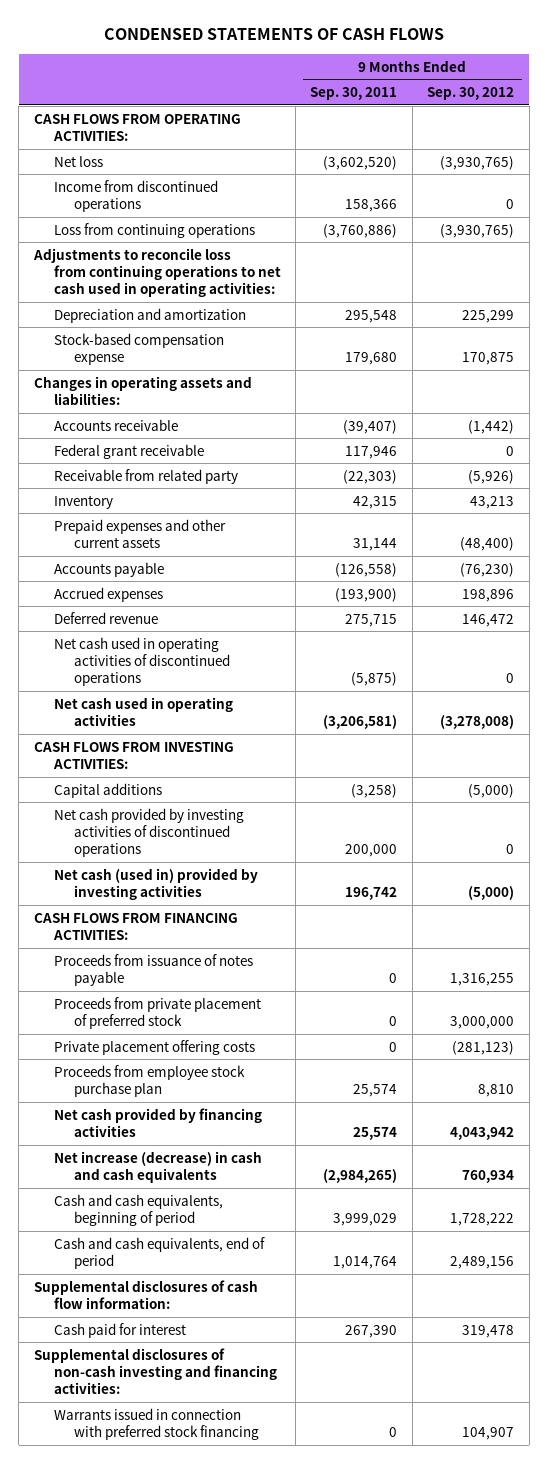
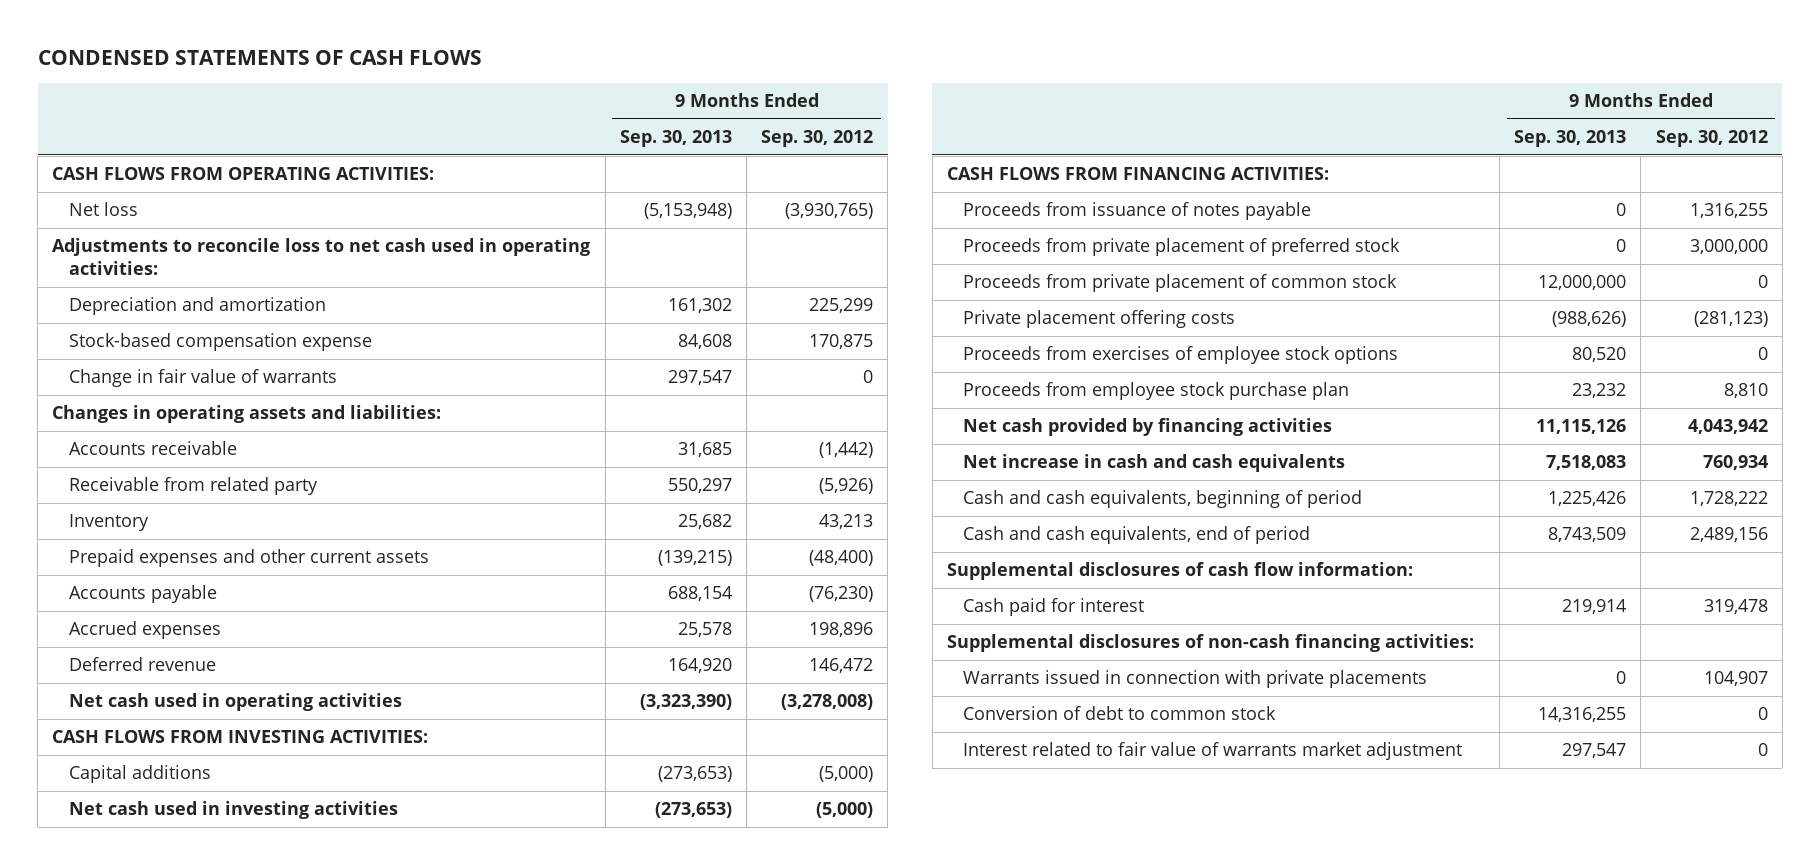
[310,86,398,100] Sep. 30, 2011 -> none
none -> [619,130,732,148] Sep. 30, 2013
[53,179,218,212] Income from discontinued operations -> none
[53,222,255,238] Loss from continuing operations -> none
[32,247,281,298] Adjustments to reconcile loss from continuing operations to net cash used in operating activities: -> [52,238,591,275] Adjustments to reconcile loss to net cash used in operating activities:
none -> [68,369,337,388] Change in fair value of warrants
[53,443,204,459] Federal grant receivable -> none
[53,636,230,687] Net cash used in operating activities of discontinued operations -> none
[53,807,244,858] Net cash provided by investing activities of discontinued operations -> none
[53,867,258,900] Net cash (used in) provided by investing activities -> [68,801,398,820] Net cash used in investing activities
none -> [963,274,1398,293] Proceeds from private placement of common stock
none -> [963,346,1399,365] Proceeds from exercises of employee stock options
[53,1150,262,1183] Net increase (decrease) in cash and cash equivalents -> [963,454,1346,473] Net increase in cash and cash equivalents
[33,1347,277,1395] Supplemental disclosures of non-cash investing and financing activities: -> [946,634,1474,653] Supplemental disclosures of non-cash financing activities:
[53,1407,259,1440] Warrants issued in connection with preferred stock financing -> [963,670,1428,689] Warrants issued in connection with private placements
none -> [963,706,1277,721] Conversion of debt to common stock
none -> [963,742,1463,761] Interest related to fair value of warrants market adjustment

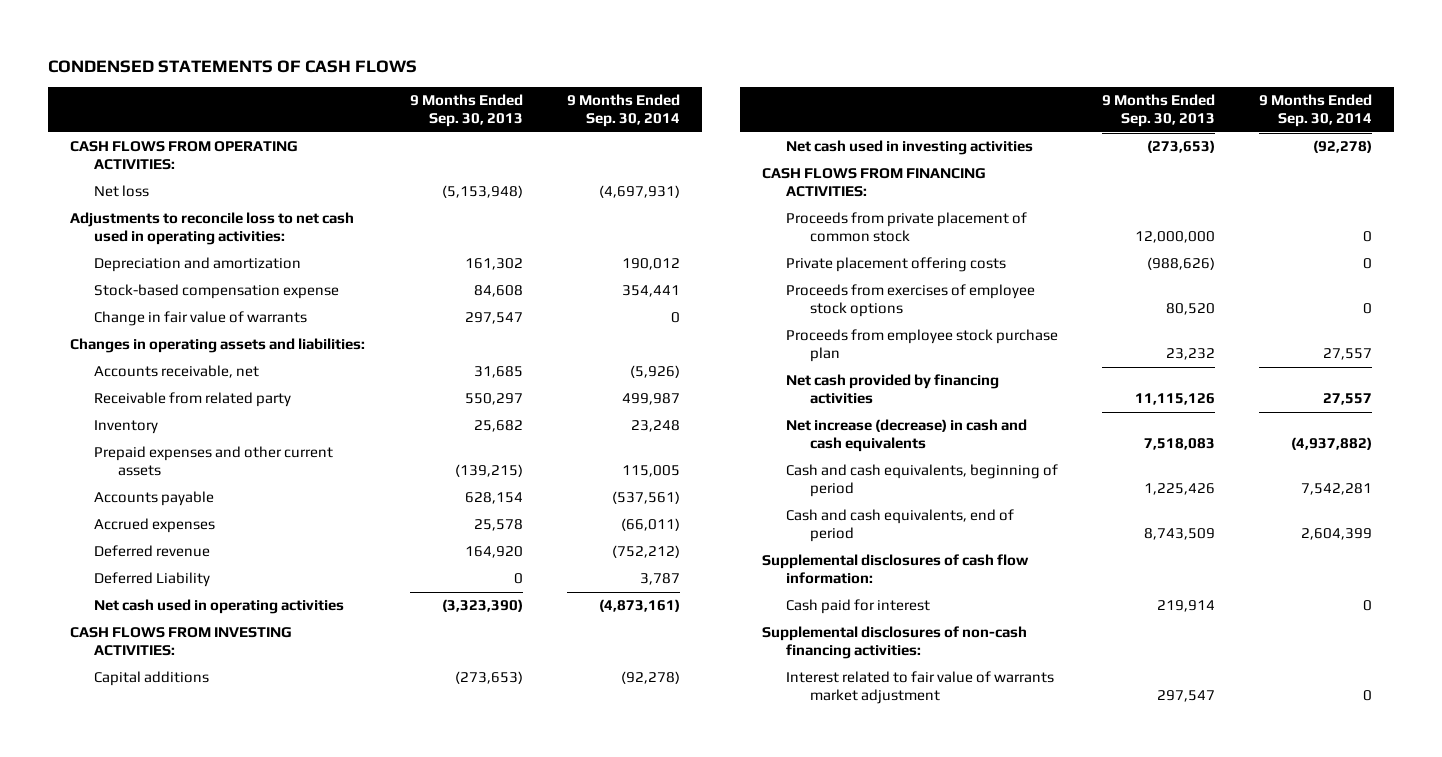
[761,130,874,148] Sep. 30, 2012 -> none
none -> [567,93,681,128] 9 Months Ended Sep. 30, 2014
[68,441,237,456] Accounts receivable -> [94,365,260,379] Accounts receivable, net
[667,586,732,602] 688,154 -> [465,492,524,505] 628,154
none -> [94,572,211,588] Deferred Liability
[963,202,1312,221] Proceeds from issuance of notes payable -> none
[963,238,1401,257] Proceeds from private placement of preferred stock -> none
[963,454,1346,473] Net increase in cash and cash equivalents -> [786,419,1028,453] Net increase (decrease) in cash and cash equivalents
[963,670,1428,689] Warrants issued in connection with private placements -> none
[963,706,1277,721] Conversion of debt to common stock -> none

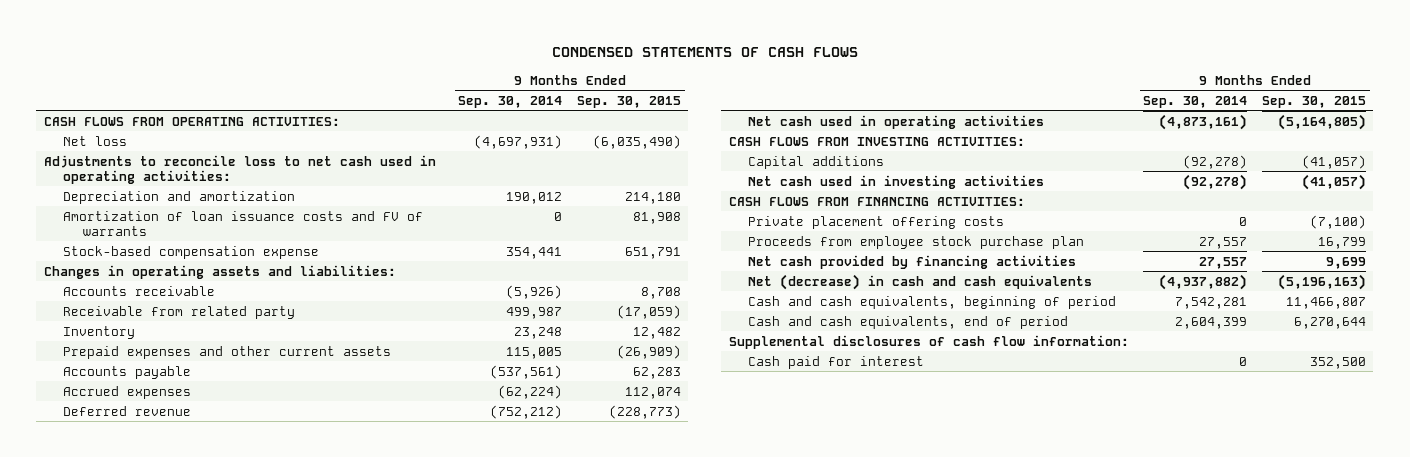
[410,93,524,128] 9 Months Ended Sep. 30, 2013 -> none
none -> [577,95,682,108] Sep. 30, 2015
none -> [63,210,424,236] Amortization of loan issuance costs and FV of warrants
[94,311,308,327] Change in fair value of warrants -> none
[94,365,260,379] Accounts receivable, net -> [63,285,216,296] Accounts receivable
[621,518,681,532] (66,011) -> [498,384,563,399] (62,224)
[94,572,211,588] Deferred Liability -> none
[786,212,1028,243] Proceeds from private placement of common stock -> none
[786,284,1036,318] Proceeds from exercises of employee stock options -> none
[786,419,1028,453] Net increase (decrease) in cash and cash equivalents -> [747,273,1092,290] Net (decrease) in cash and cash equivalents
[762,626,1028,660] Supplemental disclosures of non-cash financing activities: -> none
[786,671,1055,705] Interest related to fair value of warrants market adjustment -> none

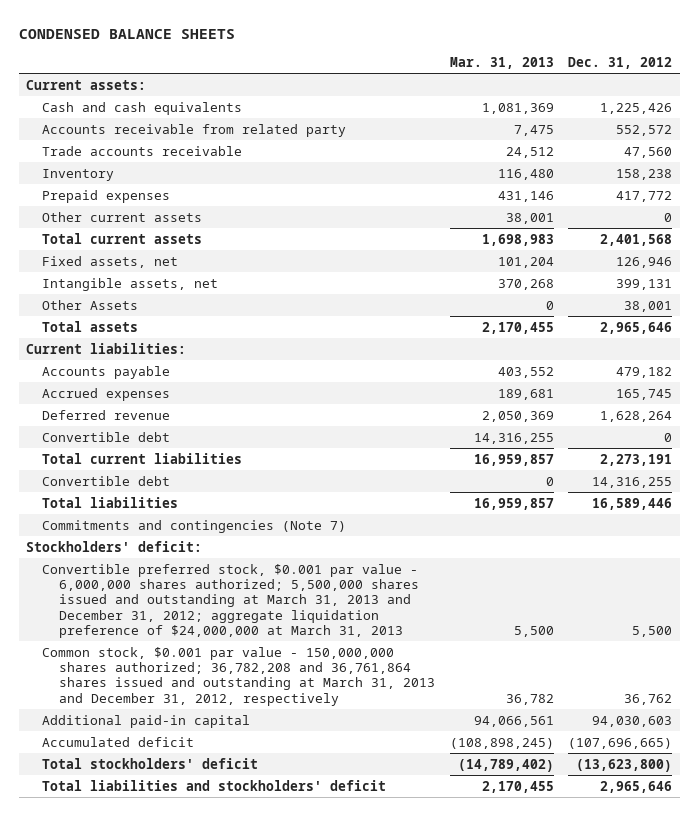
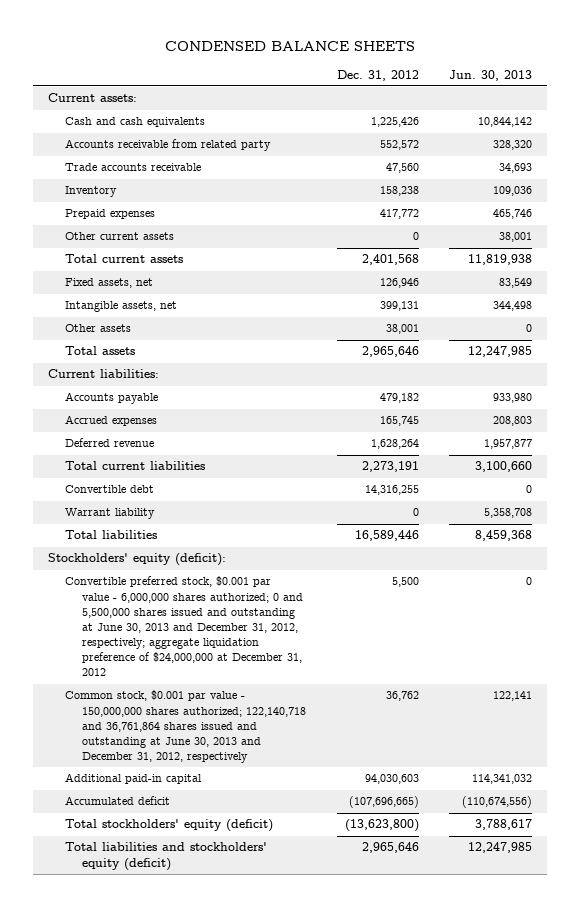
[449,56,554,69] Mar. 31, 2013 -> none
none -> [448,69,532,81] Jun. 30, 2013
[42,299,139,310] Other Assets -> [64,324,131,333] Other assets
[42,431,171,442] Convertible debt -> none
none -> [64,508,155,520] Warrant liability
[42,519,347,533] Commitments and contingencies (Note 7) -> none
[26,540,203,552] Stockholders' deficit: -> [47,553,226,567] Stockholders' equity (deficit):
[42,563,419,638] Convertible preferred stock, $0.001 par value - 6,000,000 shares authorized; 5,500,000 shares issued and outstanding at March 31, 2013 and December 31, 2012; aggregate liquidation preference of $24,000,000 at March 31, 2013 -> [64,576,304,677] Convertible preferred stock, $0.001 par value - 6,000,000 shares authorized; 0 and 5,500,000 shares issued and outstanding at June 30, 2013 and December 31, 2012, respectively; aggregate liquidation preference of $24,000,000 at December 31, 2012
[42,646,435,706] Common stock, $0.001 par value - 150,000,000 shares authorized; 36,782,208 and 36,761,864 shares issued and outstanding at March 31, 2013 and December 31, 2012, respectively -> [64,690,307,764] Common stock, $0.001 par value - 150,000,000 shares authorized; 122,140,718 and 36,761,864 shares issued and outstanding at June 30, 2013 and December 31, 2012, respectively
[42,757,259,769] Total stockholders' deficit -> [64,819,273,833] Total stockholders' equity (deficit)
[42,779,387,791] Total liabilities and stockholders' deficit -> [64,842,267,871] Total liabilities and stockholders' equity (deficit)

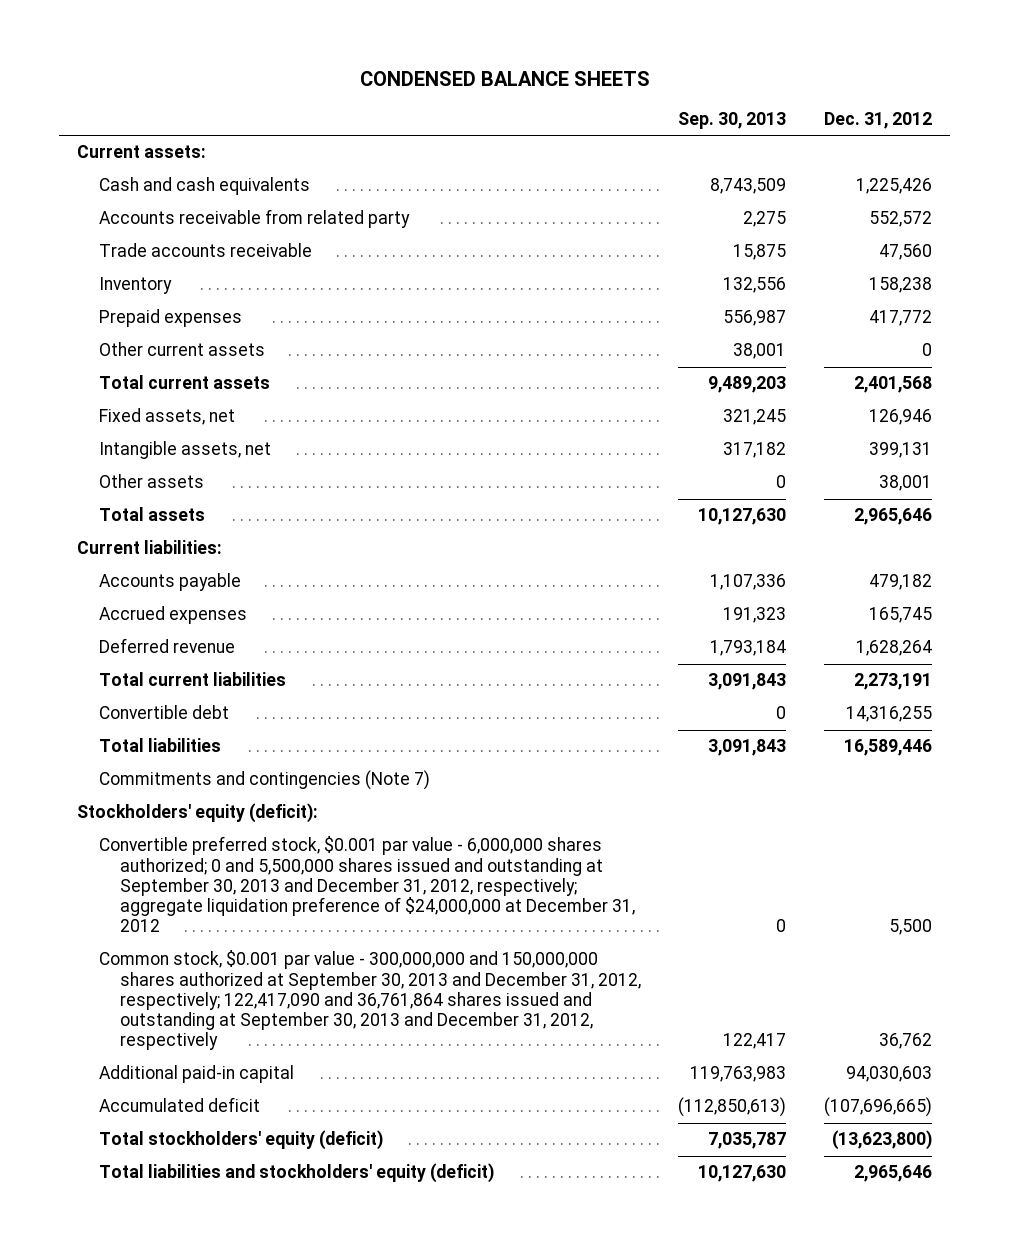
[448,69,532,81] Jun. 30, 2013 -> none
none -> [678,112,787,130] Sep. 30, 2013
[64,508,155,520] Warrant liability -> none
none -> [98,770,430,791] Commitments and contingencies (Note 7)
[64,576,304,677] Convertible preferred stock, $0.001 par value - 6,000,000 shares authorized; 0 and 5,500,000 shares issued and outstanding at June 30, 2013 and December 31, 2012, respectively; aggregate liquidation preference of $24,000,000 at December 31, 2012 -> [98,836,635,933] Convertible preferred stock, $0.001 par value - 6,000,000 shares authorized; 0 and 5,500,000 shares issued and outstanding at September 30, 2013 and December 31, 2012, respectively; aggregate liquidation preference of $24,000,000 at December 31, 2012
[64,690,307,764] Common stock, $0.001 par value - 150,000,000 shares authorized; 122,140,718 and 36,761,864 shares issued and outstanding at June 30, 2013 and December 31, 2012, respectively -> [98,950,641,1051] Common stock, $0.001 par value - 300,000,000 and 150,000,000 shares authorized at September 30, 2013 and December 31, 2012, respectively; 122,417,090 and 36,761,864 shares issued and outstanding at September 30, 2013 and December 31, 2012, respectively

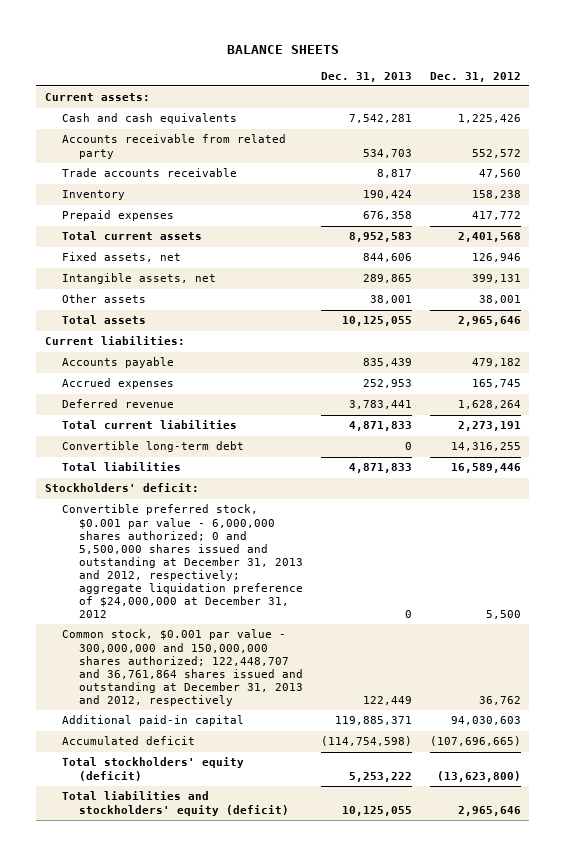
[359,70,650,86] CONDENSED BALANCE SHEETS -> [226,44,339,54] BALANCE SHEETS
[678,112,787,130] Sep. 30, 2013 -> none
none -> [321,71,413,82] Dec. 31, 2013
[98,342,265,357] Other current assets -> none
[98,705,229,720] Convertible debt -> [62,441,245,453] Convertible long-term debt
[98,770,430,791] Commitments and contingencies (Note 7) -> none
[77,803,319,824] Stockholders' equity (deficit): -> [45,483,200,493] Stockholders' deficit:
[98,836,635,933] Convertible preferred stock, $0.001 par value - 6,000,000 shares authorized; 0 and 5,500,000 shares issued and outstanding at September 30, 2013 and December 31, 2012, respectively; aggregate liquidation preference of $24,000,000 at December 31, 2012 -> [62,504,304,619] Convertible preferred stock, $0.001 par value - 6,000,000 shares authorized; 0 and 5,500,000 shares issued and outstanding at December 31, 2013 and 2012, respectively; aggregate liquidation preference of $24,000,000 at December 31, 2012
[98,950,641,1051] Common stock, $0.001 par value - 300,000,000 and 150,000,000 shares authorized at September 30, 2013 and December 31, 2012, respectively; 122,417,090 and 36,761,864 shares issued and outstanding at September 30, 2013 and December 31, 2012, respectively -> [62,629,304,706] Common stock, $0.001 par value - 300,000,000 and 150,000,000 shares authorized; 122,448,707 and 36,761,864 shares issued and outstanding at December 31, 2013 and 2012, respectively

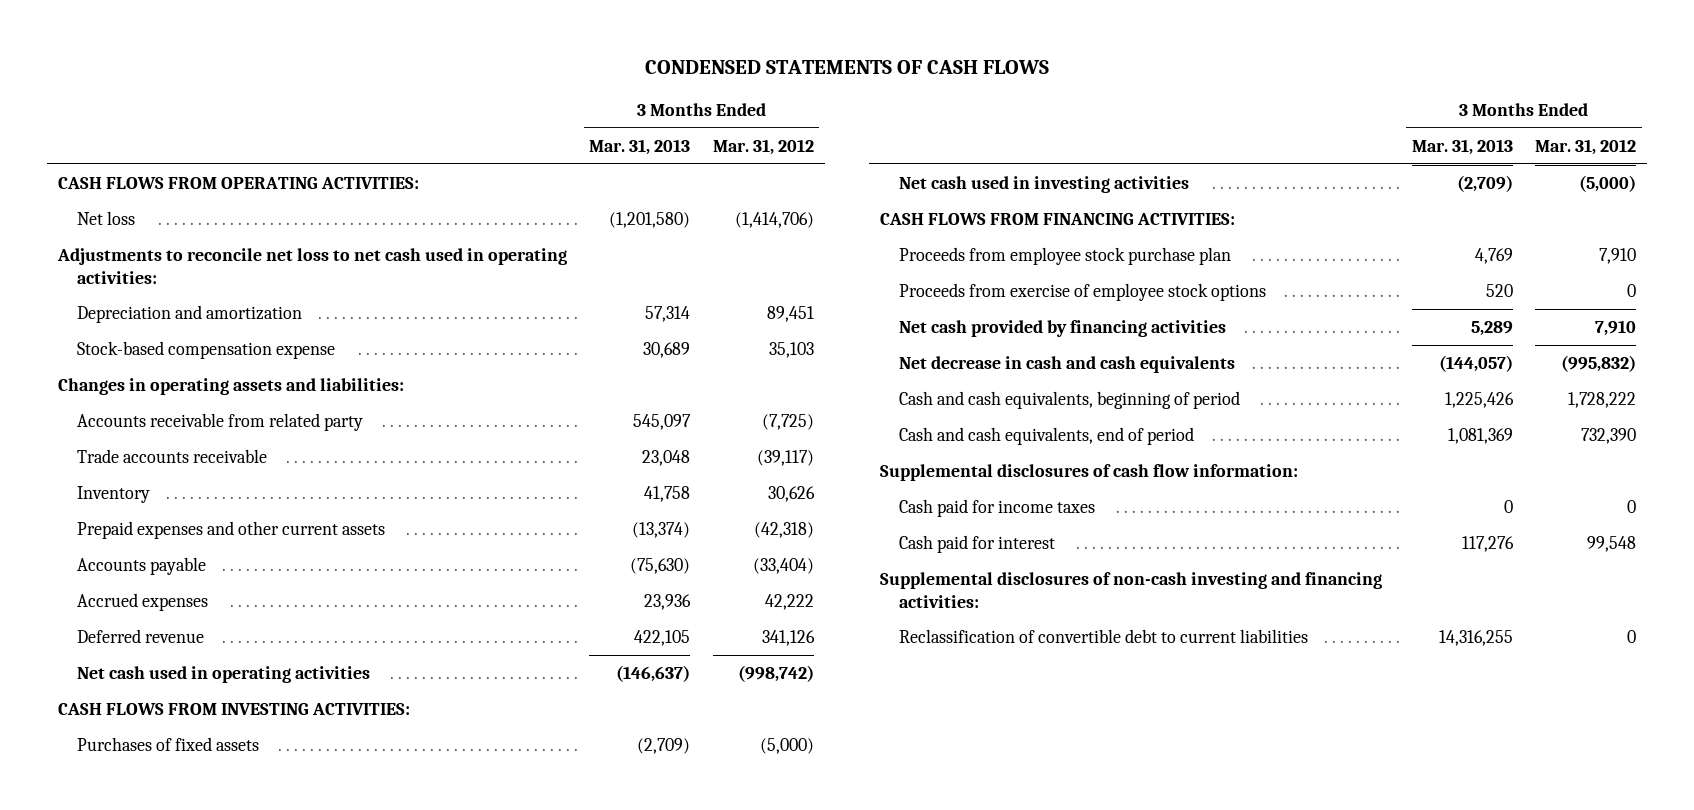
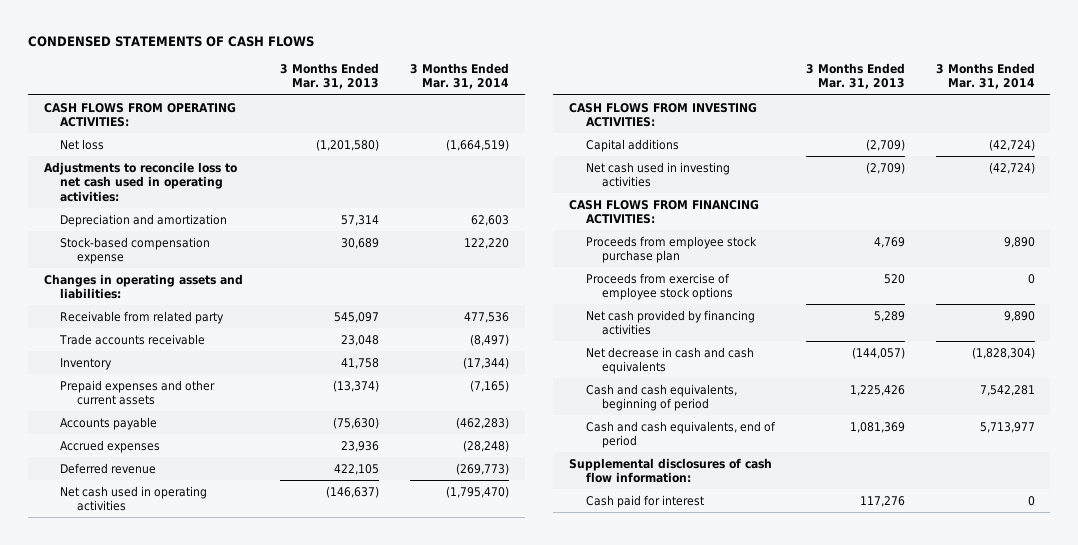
[712,138,814,155] Mar. 31, 2012 -> none
none -> [410,62,510,90] 3 Months Ended Mar. 31, 2014
[57,247,568,284] Adjustments to reconcile net loss to net cash used in operating activities: -> [43,161,237,202] Adjustments to reconcile loss to net cash used in operating activities:
[77,412,364,431] Accounts receivable from related party -> [60,310,225,324] Receivable from related party
[77,736,260,751] Purchases of fixed assets -> [585,138,679,152] Capital additions
[899,498,1096,517] Cash paid for income taxes -> none
[880,571,1383,608] Supplemental disclosures of non-cash investing and financing activities: -> none
[899,628,1309,643] Reclassification of convertible debt to current liabilities -> none

